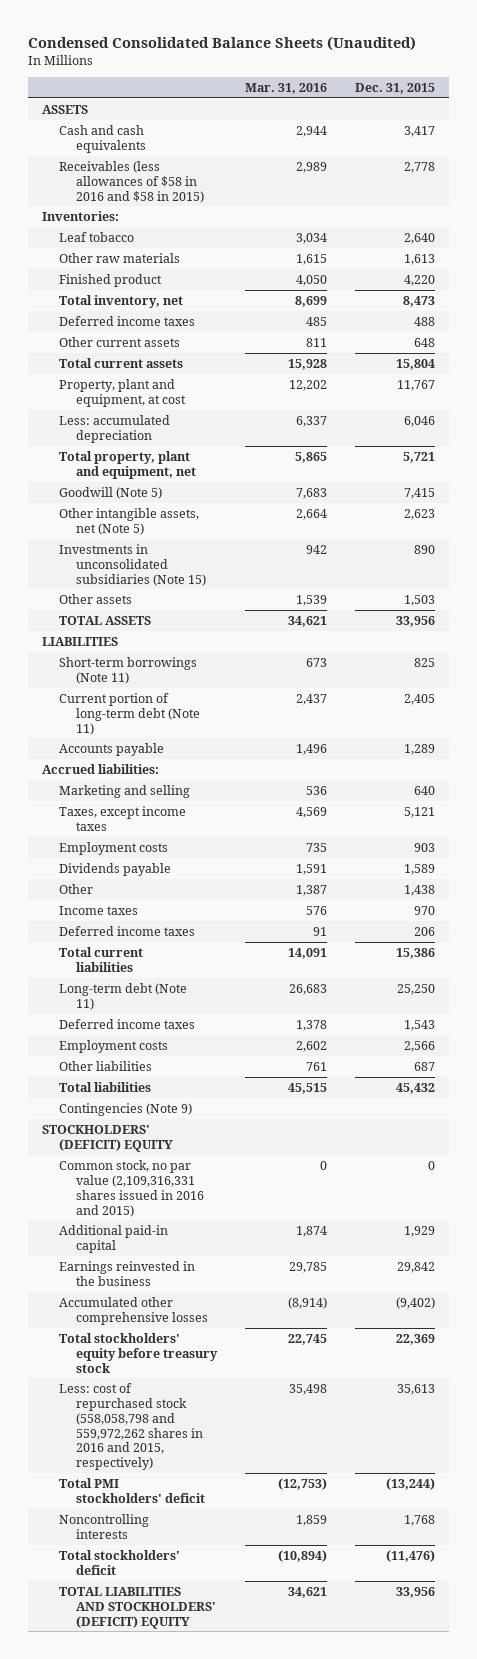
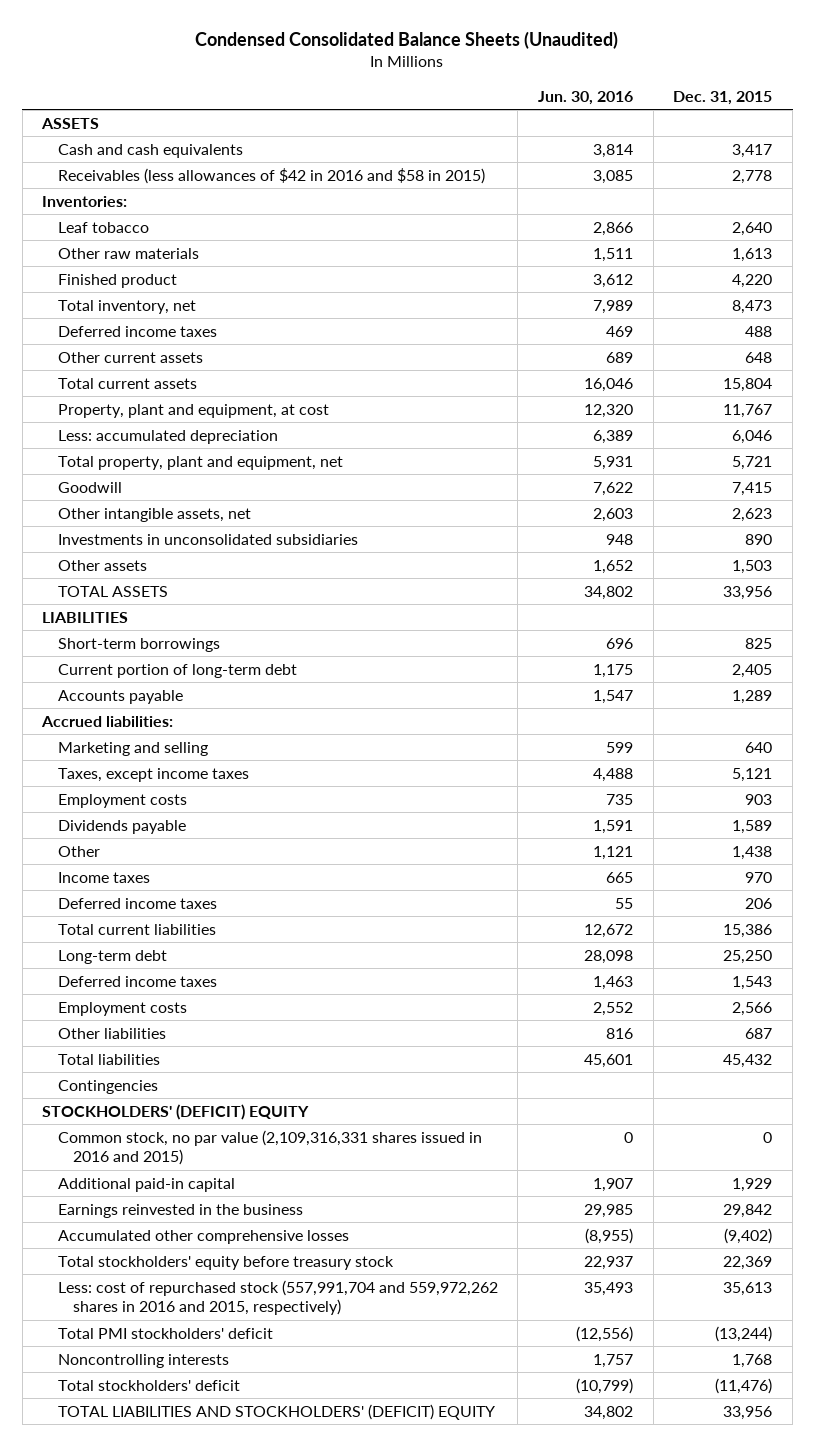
[245,82,328,94] Mar. 31, 2016 -> none
none -> [537,90,633,105] Jun. 30, 2016
[59,160,205,203] Receivables (less allowances of $58 in 2016 and $58 in 2015) -> [57,167,485,184] Receivables (less allowances of $42 in 2016 and $58 in 2015)
[59,486,163,499] Goodwill (Note 5) -> [57,481,122,493] Goodwill
[59,507,200,535] Other intangible assets, net (Note 5) -> [57,507,251,522] Other intangible assets, net
[59,543,207,586] Investments in unconsolidated subsidiaries (Note 15) -> [57,533,358,545] Investments in unconsolidated subsidiaries
[59,656,198,684] Short-term borrowings (Note 11) -> [57,637,220,652] Short-term borrowings
[59,692,201,735] Current portion of long-term debt (Note 11) -> [57,663,297,678] Current portion of long-term debt
[59,982,188,1010] Long-term debt (Note 11) -> [57,949,167,964] Long-term debt
[59,1102,193,1116] Contingencies (Note 9) -> [57,1079,158,1094] Contingencies
[59,1382,204,1471] Less: cost of repurchased stock (558,058,798 and 559,972,262 shares in 2016 and 2015, respectively) -> [57,1279,498,1316] Less: cost of repurchased stock (557,991,704 and 559,972,262 shares in 2016 and 2015, respectively)

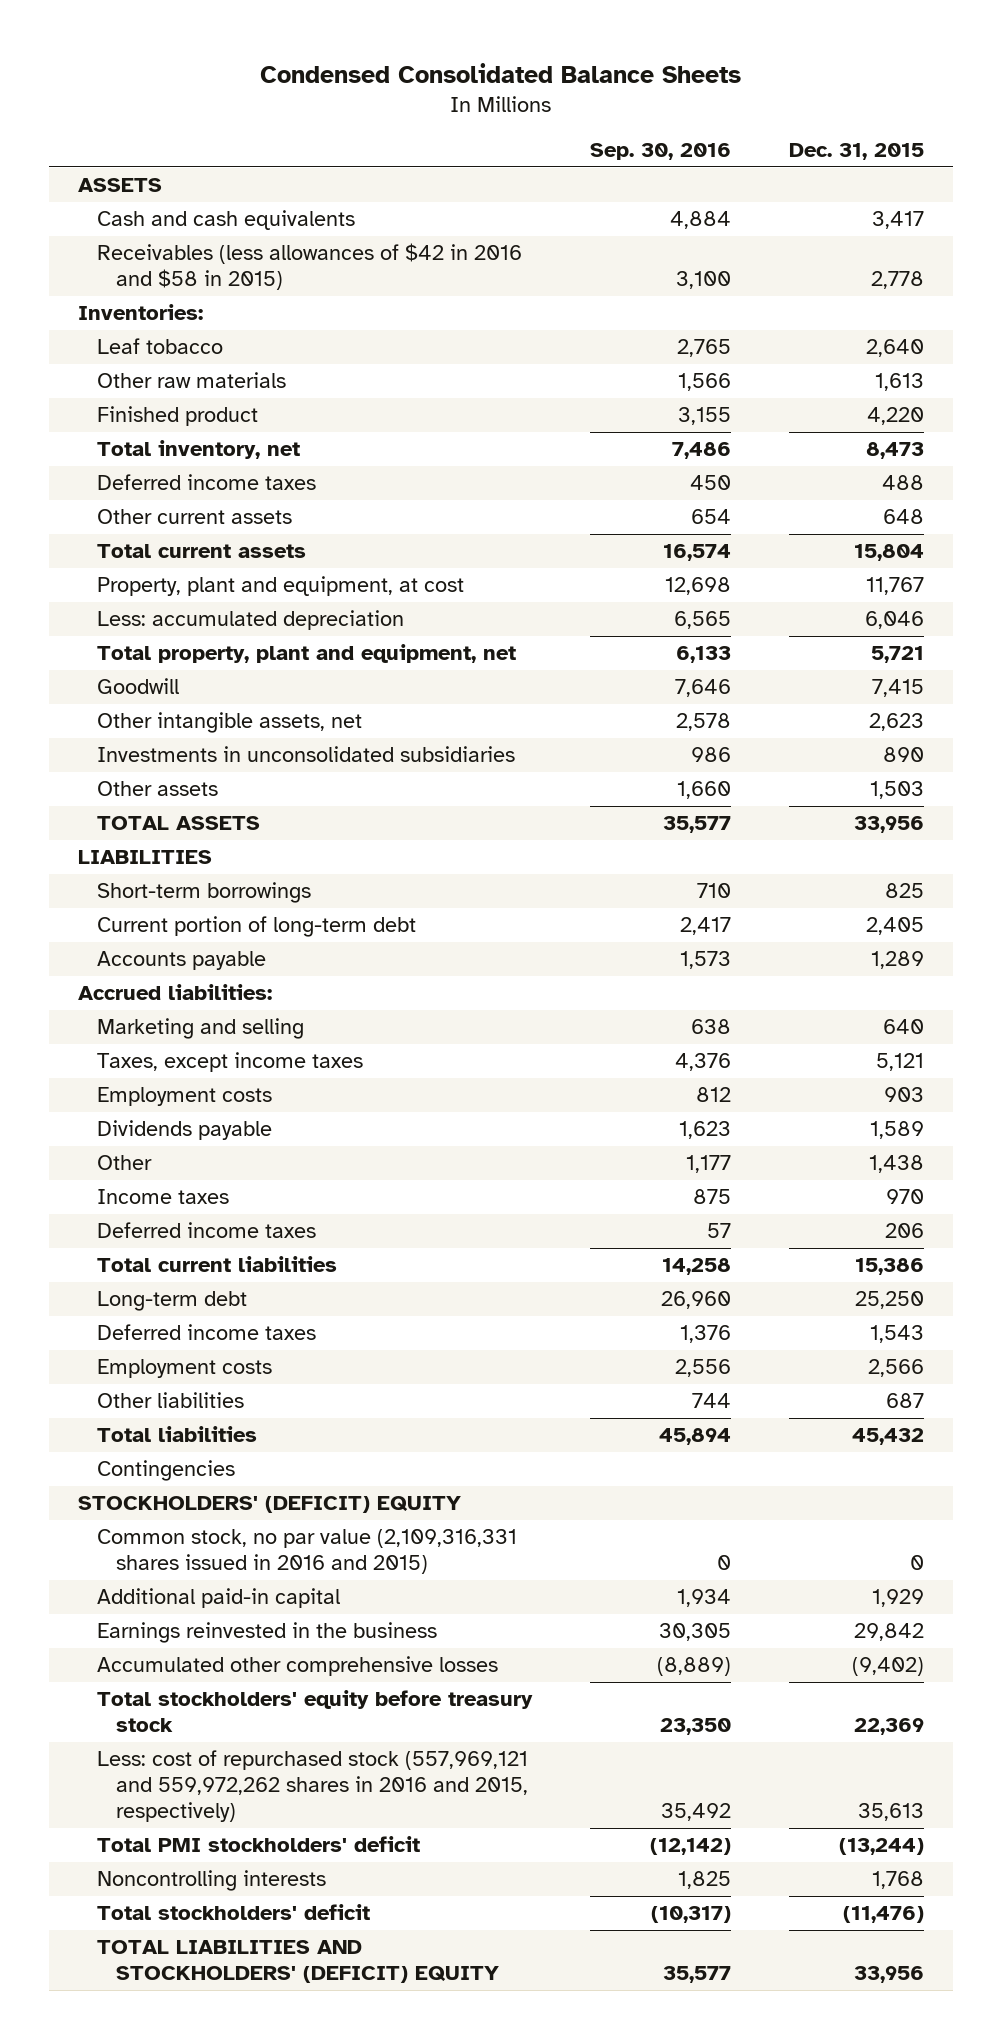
[195,31,619,50] Condensed Consolidated Balance Sheets (Unaudited) -> [259,62,741,83] Condensed Consolidated Balance Sheets
[537,90,633,105] Jun. 30, 2016 -> none
none -> [589,143,731,161] Sep. 30, 2016
[57,1279,498,1316] Less: cost of repurchased stock (557,991,704 and 559,972,262 shares in 2016 and 2015, respectively) -> [97,1750,529,1823] Less: cost of repurchased stock (557,969,121 and 559,972,262 shares in 2016 and 2015, respectively)

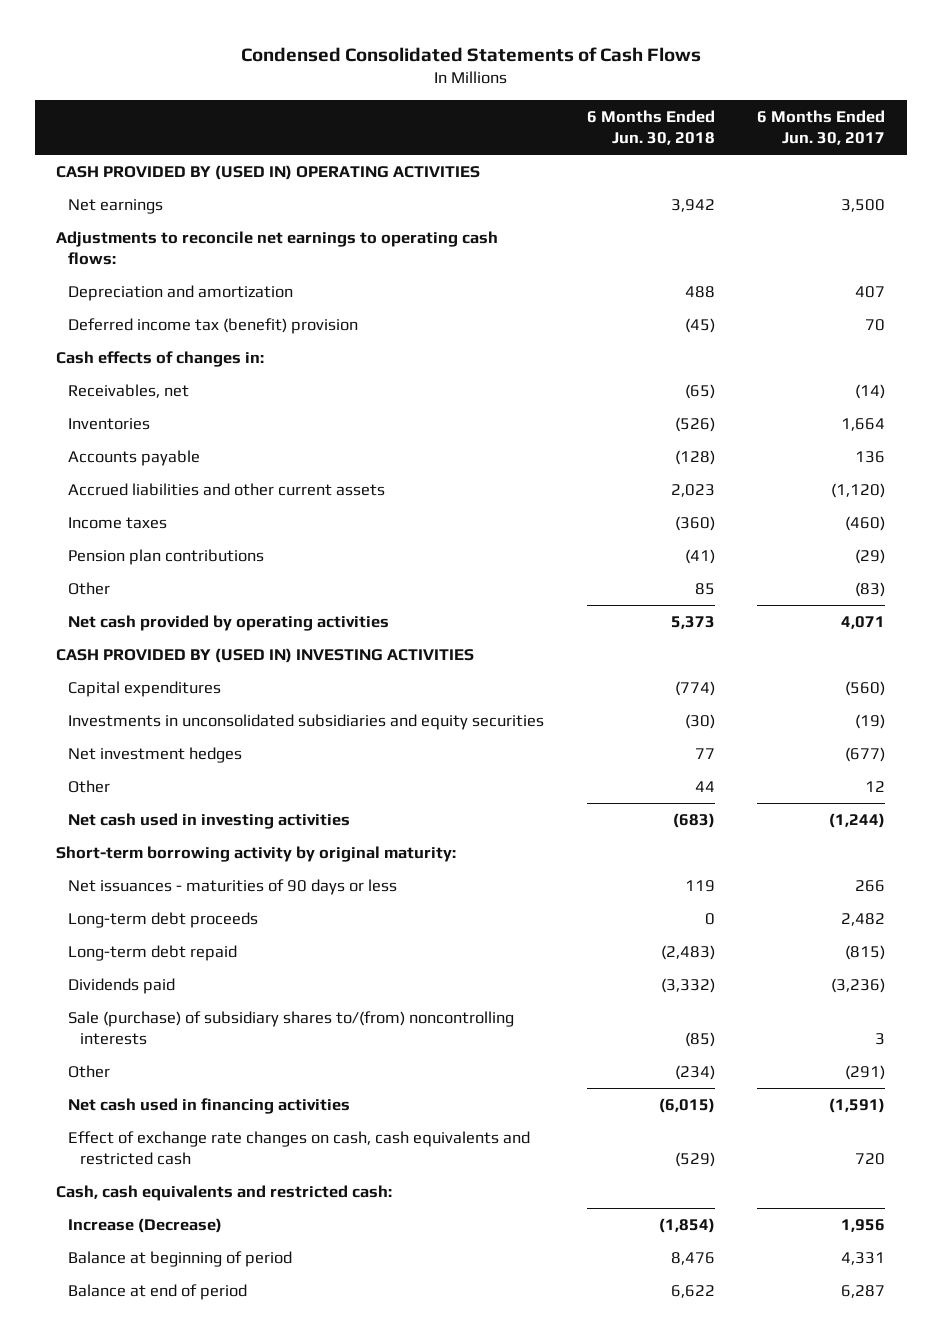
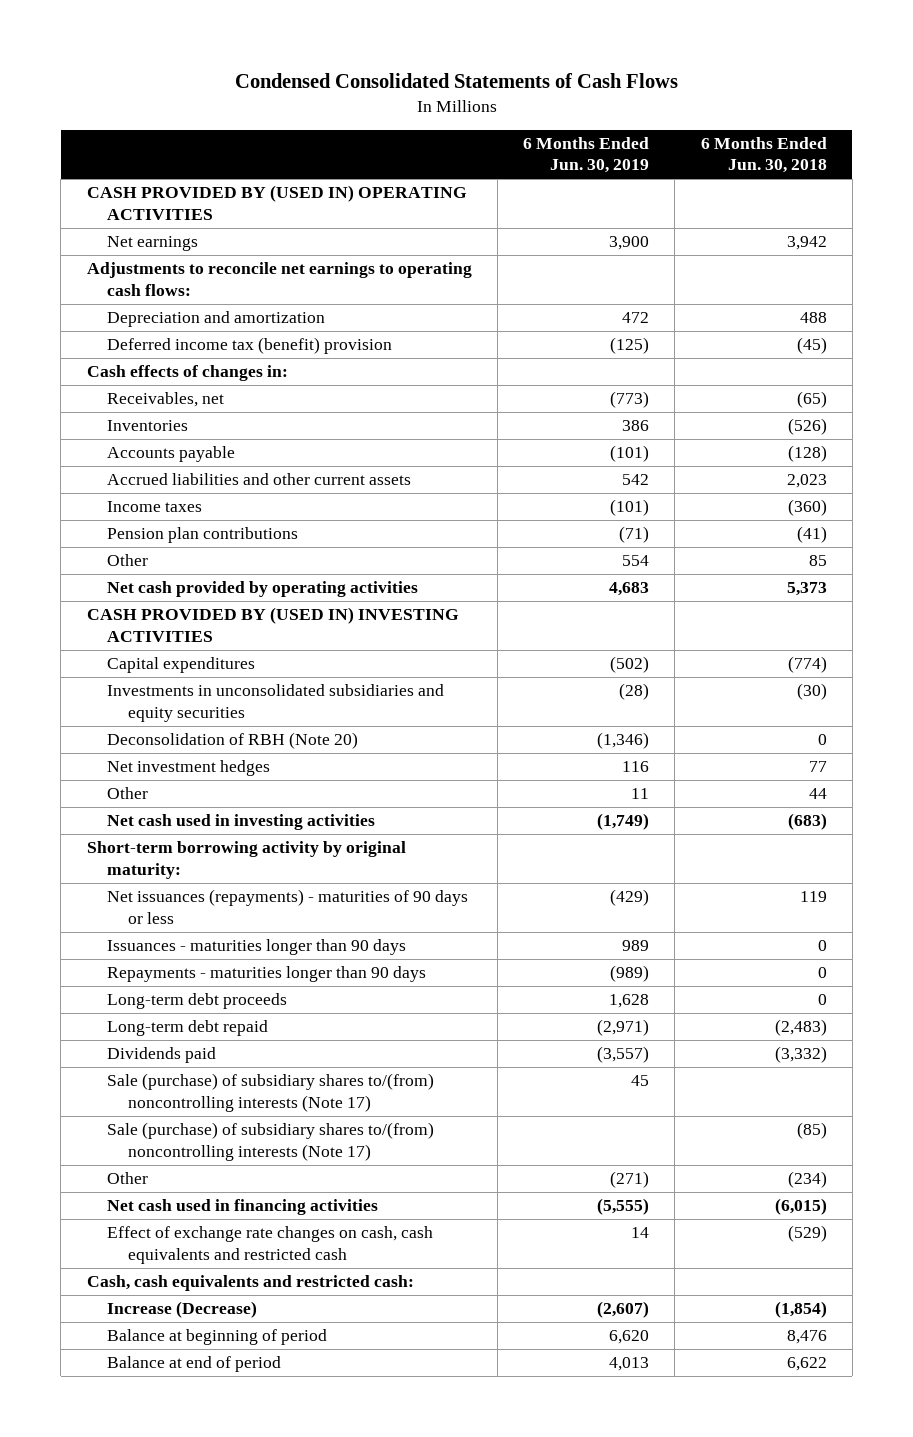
[757,109,886,145] 6 Months Ended Jun. 30, 2017 -> none
none -> [523,136,650,174] 6 Months Ended Jun. 30, 2019
none -> [107,732,359,750] Deconsolidation of RBH (Note 20)
[68,879,398,896] Net issuances - maturities of 90 days or less -> [107,889,469,924] Net issuances (repayments) - maturities of 90 days or less
none -> [107,939,407,956] Issuances - maturities longer than 90 days
none -> [107,966,427,983] Repayments - maturities longer than 90 days
none -> [107,1073,435,1112] Sale (purchase) of subsidiary shares to/(from) noncontrolling interests (Note 17)
[68,1011,515,1046] Sale (purchase) of subsidiary shares to/(from) noncontrolling interests -> [107,1122,435,1161] Sale (purchase) of subsidiary shares to/(from) noncontrolling interests (Note 17)

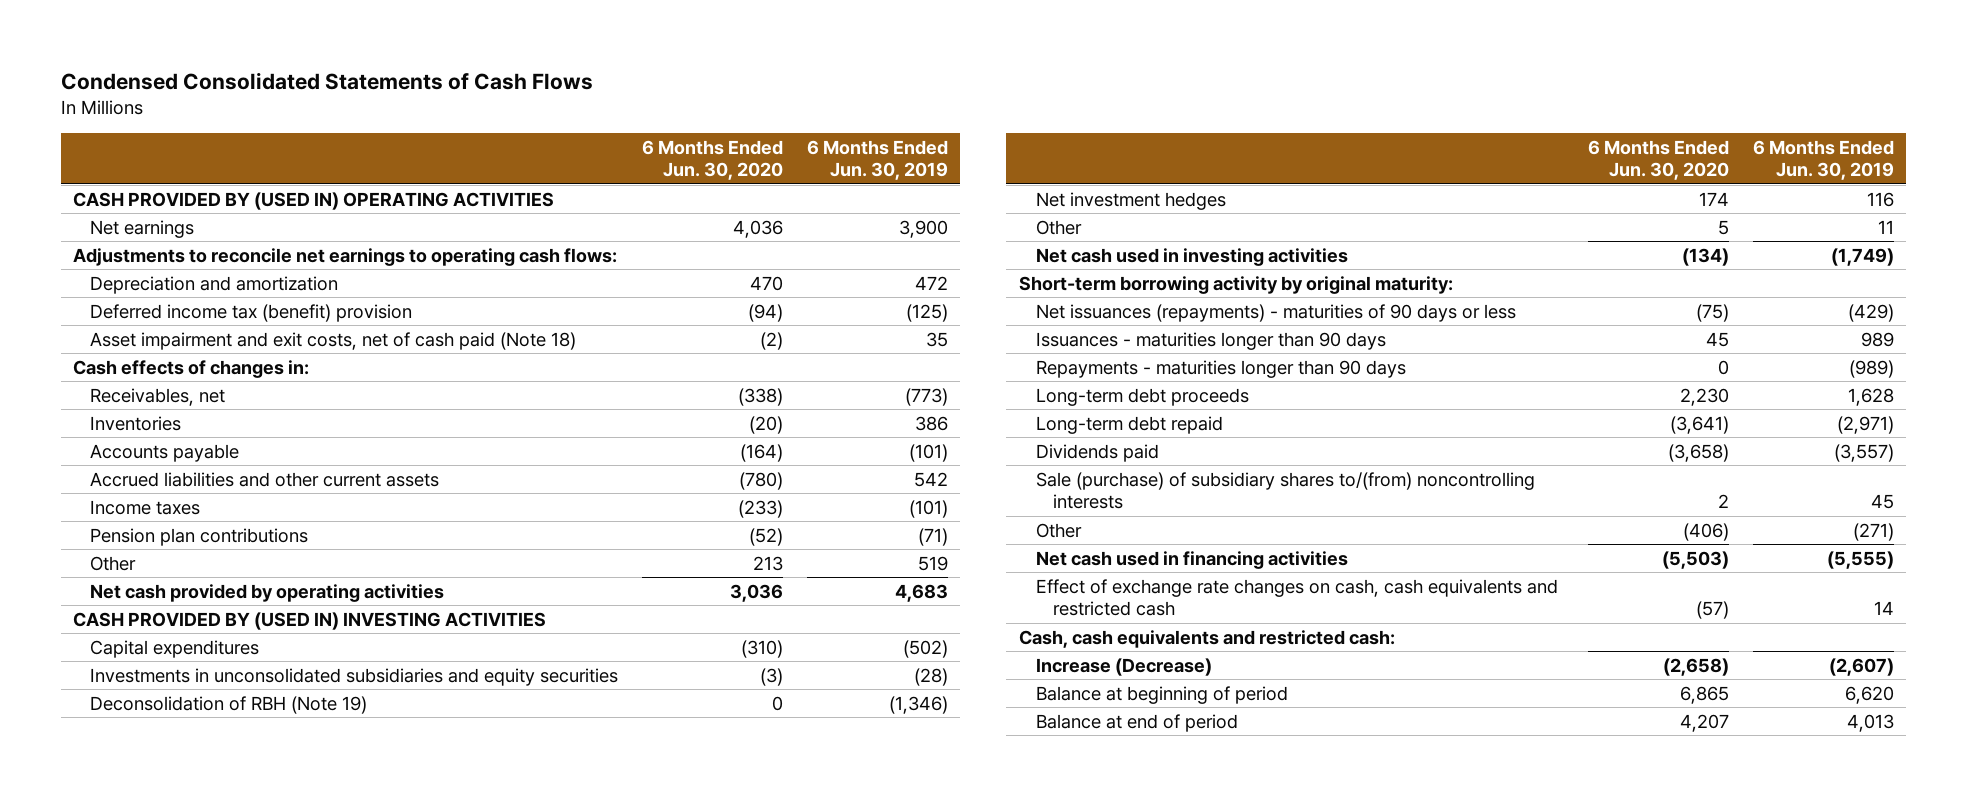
[700,136,827,174] 6 Months Ended Jun. 30, 2018 -> none
none -> [642,139,784,181] 6 Months Ended Jun. 30, 2020
none -> [89,331,576,350] Asset impairment and exit costs, net of cash paid (Note 18)
[622,555,650,567] 554 -> [918,555,949,571] 519
[107,732,359,750] Deconsolidation of RBH (Note 20) -> [89,695,367,714] Deconsolidation of RBH (Note 19)
[107,1122,435,1161] Sale (purchase) of subsidiary shares to/(from) noncontrolling interests (Note 17) -> none
[107,1073,435,1112] Sale (purchase) of subsidiary shares to/(from) noncontrolling interests (Note 17) -> [1035,471,1535,510] Sale (purchase) of subsidiary shares to/(from) noncontrolling interests

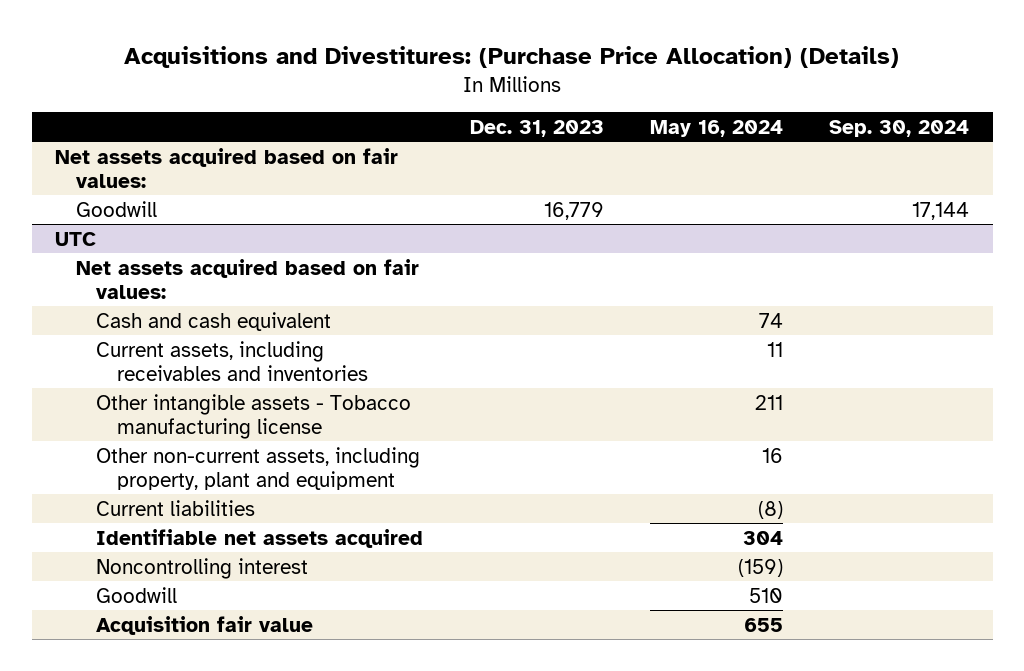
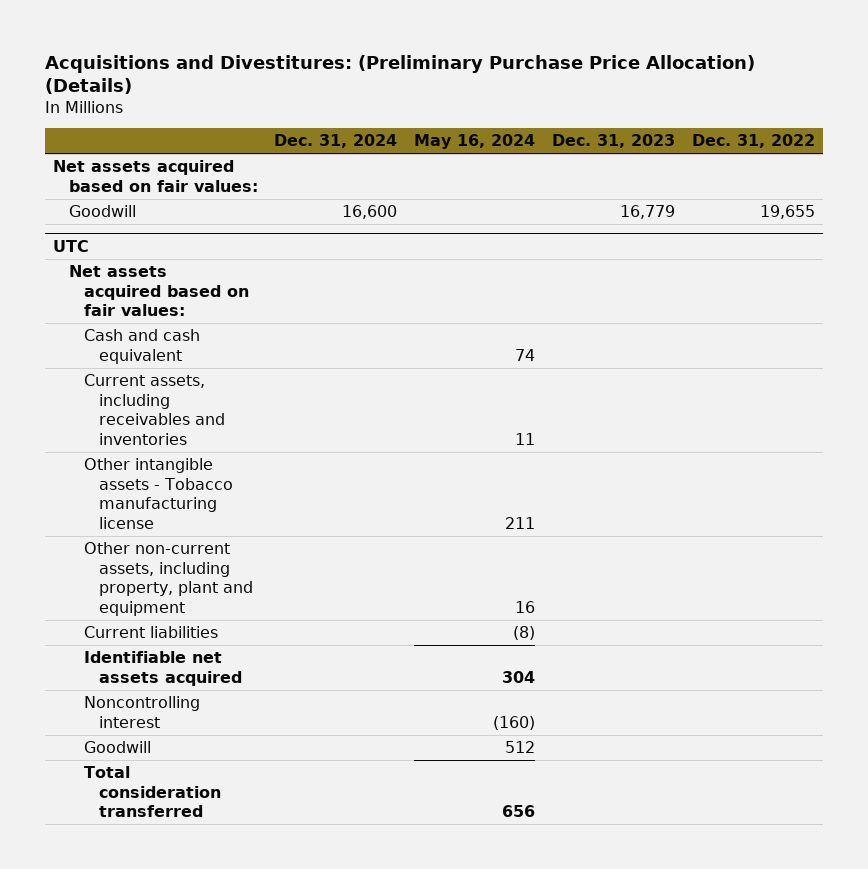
[124,45,900,68] Acquisitions and Divestitures: (Purchase Price Allocation) (Details) -> [44,54,755,95] Acquisitions and Divestitures: (Preliminary Purchase Price Allocation) (Details)
[829,119,970,137] Sep. 30, 2024 -> none
none -> [274,134,398,149] Dec. 31, 2024
none -> [691,134,815,149] Dec. 31, 2022
[96,615,314,635] Acquisition fair value -> none
[738,558,784,577] (159) -> [493,715,536,730] (160)
[749,587,784,603] 510 -> [505,741,536,754] 512
none -> [83,766,221,818] Total consideration transferred

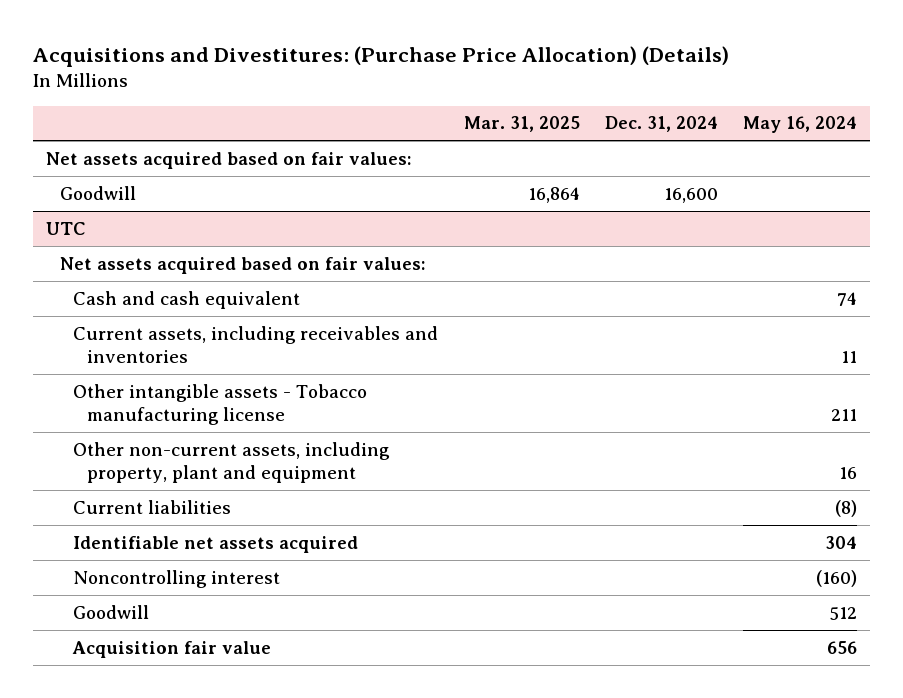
[44,54,755,95] Acquisitions and Divestitures: (Preliminary Purchase Price Allocation) (Details) -> [32,45,729,67] Acquisitions and Divestitures: (Purchase Price Allocation) (Details)
[552,134,676,149] Dec. 31, 2023 -> none
[691,134,815,149] Dec. 31, 2022 -> none
none -> [463,116,580,133] Mar. 31, 2025
[83,766,221,818] Total consideration transferred -> [72,640,272,658] Acquisition fair value

